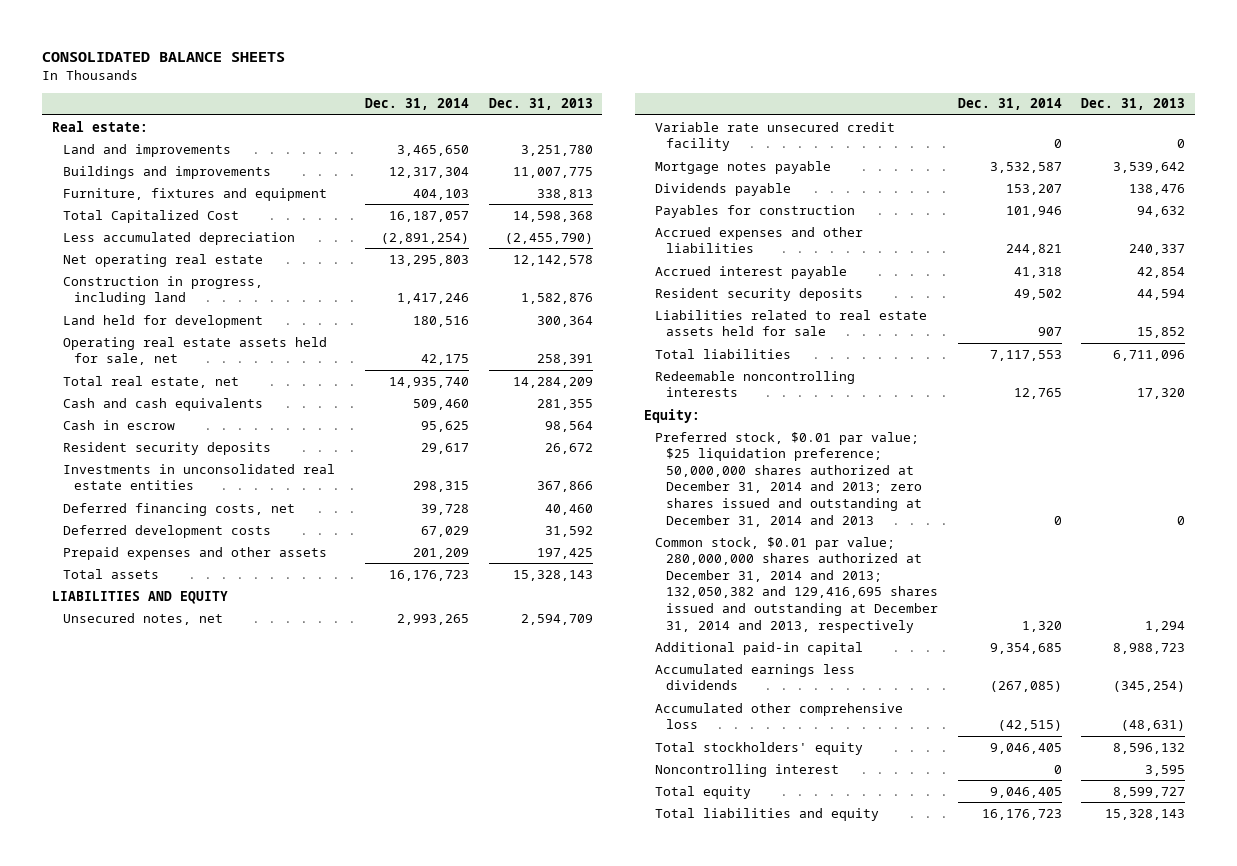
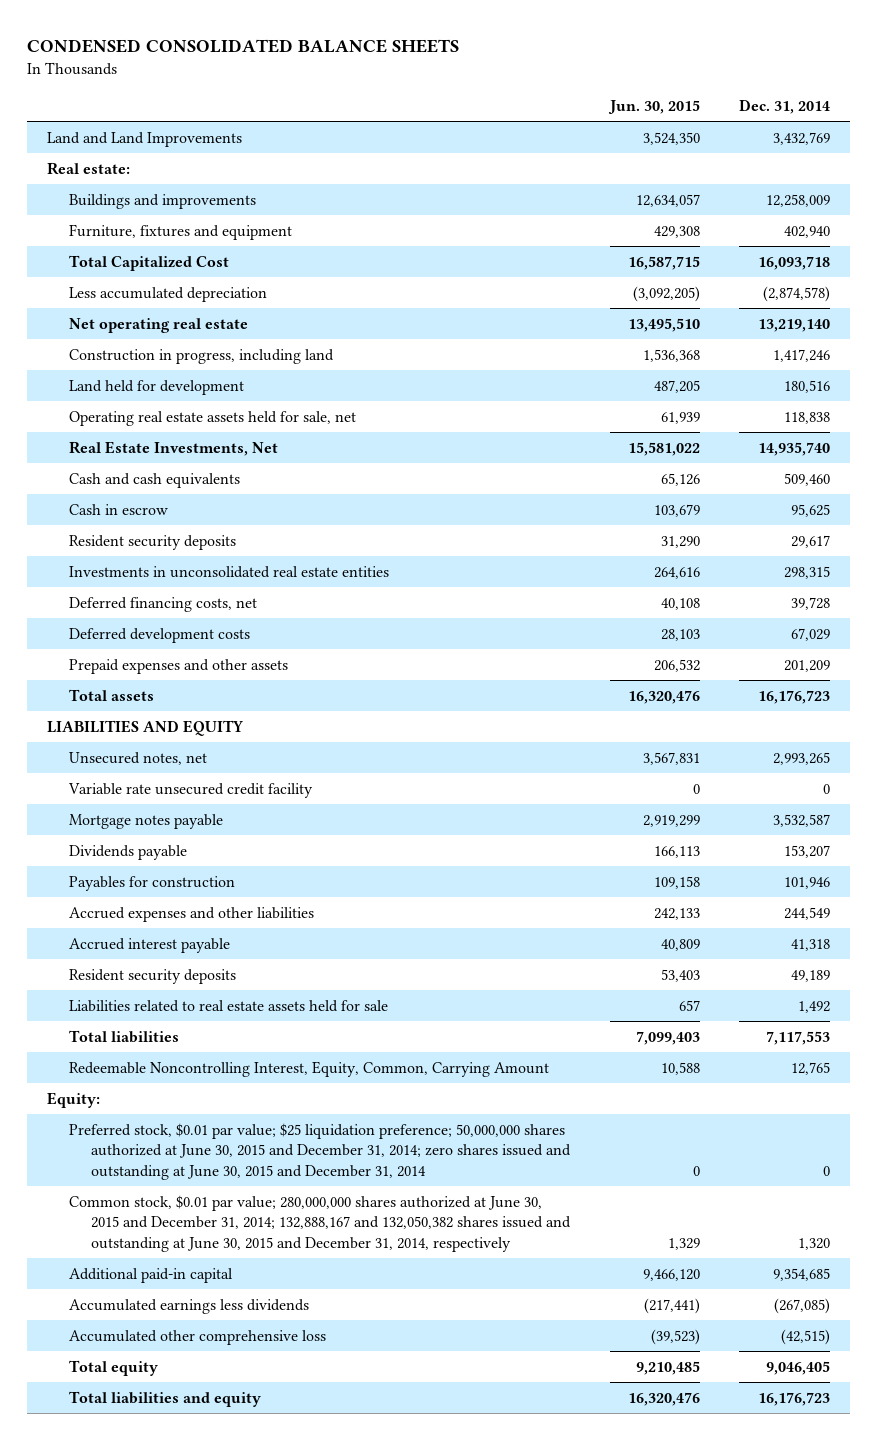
[42,52,286,63] CONSOLIDATED BALANCE SHEETS -> [26,39,459,54] CONDENSED CONSOLIDATED BALANCE SHEETS
[488,98,593,111] Dec. 31, 2013 -> none
none -> [607,100,700,115] Jun. 30, 2015
none -> [46,131,242,147] Land and Land Improvements
[63,143,232,157] Land and improvements -> none
[389,166,470,178] 12,317,304 -> [766,193,831,207] 12,258,009
[413,188,470,200] 404,103 -> [784,225,831,238] 402,940
[389,210,470,222] 16,187,057 -> [758,255,831,270] 16,093,718
[381,232,470,244] (2,891,254) -> [763,285,831,302] (2,874,578)
[389,254,470,266] 13,295,803 -> [758,318,831,332] 13,219,140
[421,354,470,366] 42,175 -> [784,411,831,424] 118,838
[63,375,240,388] Total real estate, net -> [68,440,278,456] Real Estate Investments, Net
[1005,244,1062,256] 244,821 -> [784,906,831,920] 244,549
[1013,288,1062,300] 49,502 -> [791,969,831,982] 49,189
[1037,327,1062,337] 907 -> [798,1000,831,1013] 1,492
[655,370,856,398] Redeemable noncontrolling interests -> [68,1060,549,1077] Redeemable Noncontrolling Interest, Equity, Common, Carrying Amount
[655,431,923,527] Preferred stock, $0.01 par value; $25 liquidation preference; 50,000,000 shares authorized at December 31, 2014 and 2013; zero shares issued and outstanding at December 31, 2014 and 2013 -> [68,1122,572,1180] Preferred stock, $0.01 par value; $25 liquidation preference; 50,000,000 shares authorized at June 30, 2015 and December 31, 2014; zero shares issued and outstanding at June 30, 2015 and December 31, 2014
[655,536,939,633] Common stock, $0.01 par value; 280,000,000 shares authorized at December 31, 2014 and 2013; 132,050,382 and 129,416,695 shares issued and outstanding at December 31, 2014 and 2013, respectively -> [68,1194,572,1252] Common stock, $0.01 par value; 280,000,000 shares authorized at June 30, 2015 and December 31, 2014; 132,888,167 and 132,050,382 shares issued and outstanding at June 30, 2015 and December 31, 2014, respectively
[655,741,864,755] Total stockholders' equity -> none
[655,763,840,777] Noncontrolling interest -> none

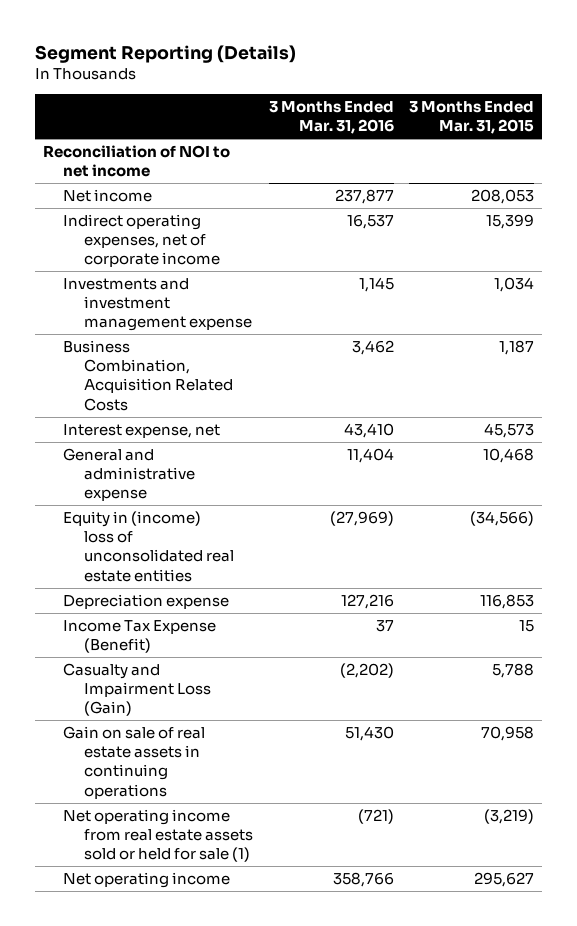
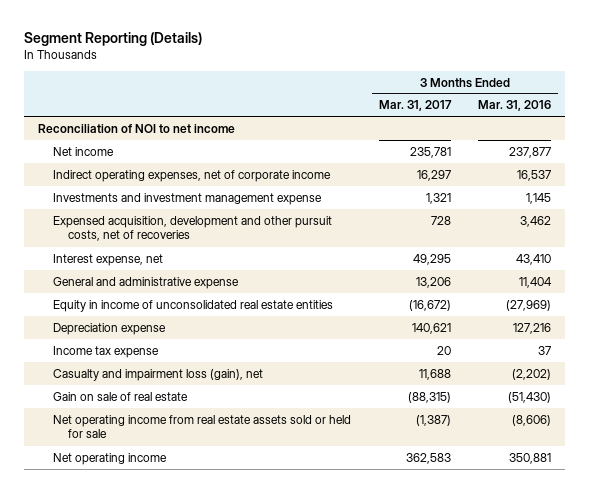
[409,101,535,135] 3 Months Ended Mar. 31, 2015 -> none
none -> [378,100,452,112] Mar. 31, 2017
[63,340,233,411] Business Combination, Acquisition Related Costs -> [53,215,333,242] Expensed acquisition, development and other pursuit costs, net of recoveries
[63,511,234,582] Equity in (income) loss of unconsolidated real estate entities -> [53,299,334,312] Equity in income of unconsolidated real estate entities
[63,620,217,654] Income Tax Expense (Benefit) -> [53,345,160,358] Income tax expense
[63,663,211,717] Casualty and Impairment Loss (Gain) -> [53,368,264,381] Casualty and impairment loss (gain), net
[63,726,206,799] Gain on sale of real estate assets in continuing operations -> [53,391,189,401] Gain on sale of real estate
[344,726,394,742] 51,430 -> [508,391,552,403] (51,430)
[63,809,253,863] Net operating income from real estate assets sold or held for sale (1) -> [53,414,352,439] Net operating income from real estate assets sold or held for sale
[357,809,394,825] (721) -> [512,414,552,426] (8,606)
[332,872,394,888] 358,766 -> [509,452,552,464] 350,881

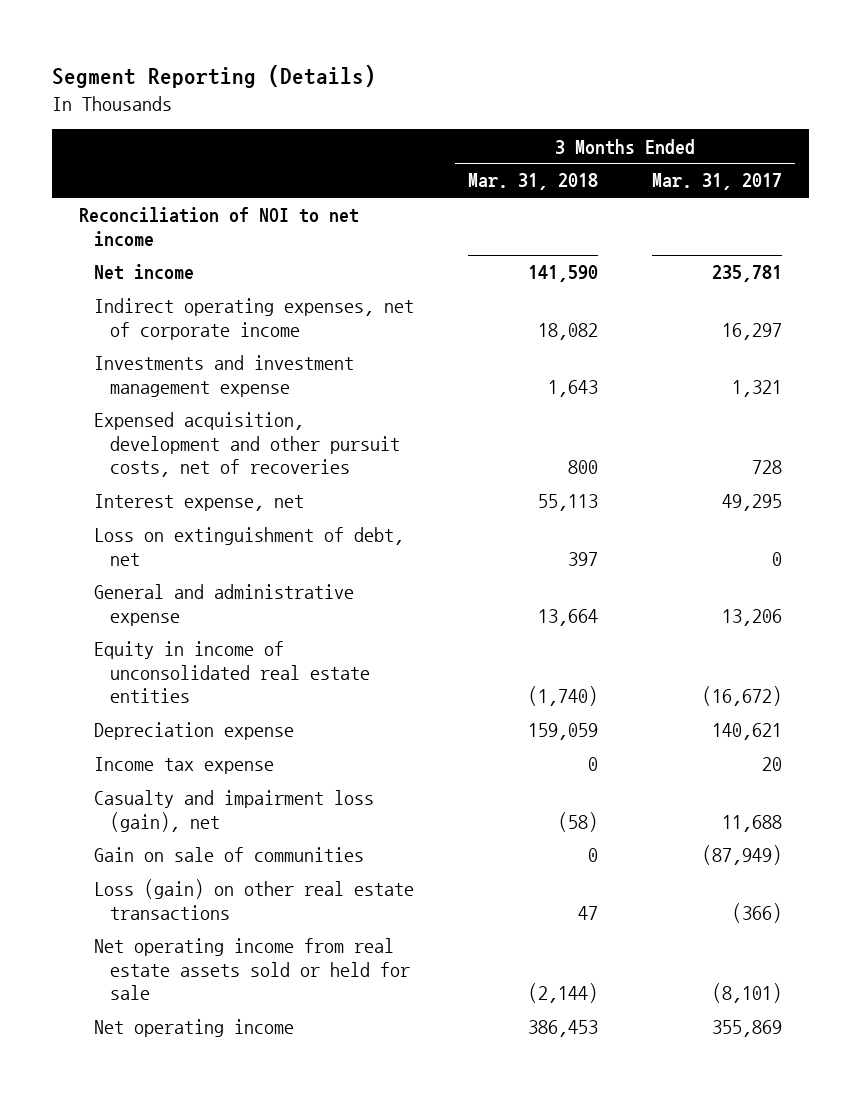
[478,100,552,112] Mar. 31, 2016 -> none
none -> [468,173,599,191] Mar. 31, 2018
none -> [94,527,405,566] Loss on extinguishment of debt, net
[53,391,189,401] Gain on sale of real estate -> [94,847,365,863] Gain on sale of communities
[407,391,451,403] (88,315) -> [701,845,782,866] (87,949)
none -> [94,879,415,920] Loss (gain) on other real estate transactions
[415,414,451,426] (1,387) -> [711,983,782,1004] (8,101)
[405,452,451,464] 362,583 -> [711,1020,782,1038] 355,869

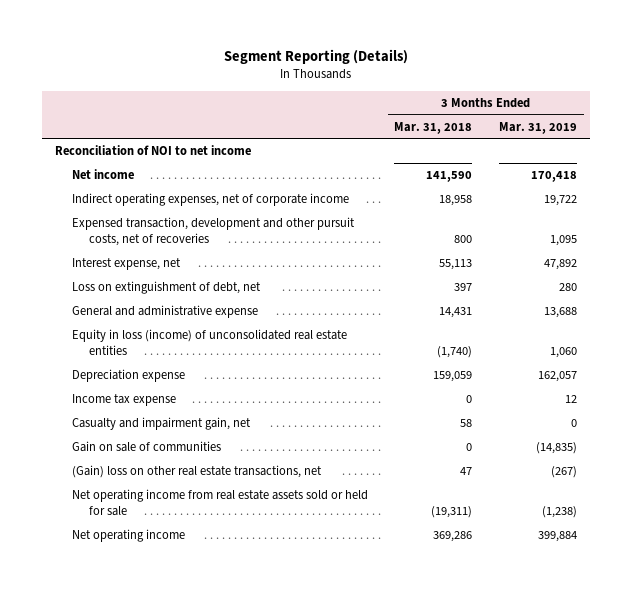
[651,173,782,191] Mar. 31, 2017 -> none
none -> [498,121,577,134] Mar. 31, 2019
[94,355,355,397] Investments and investment management expense -> none
[538,322,599,340] 18,082 -> [439,194,473,206] 18,958
[94,412,400,478] Expensed acquisition, development and other pursuit costs, net of recoveries -> [72,216,356,246] Expensed transaction, development and other pursuit costs, net of recoveries
[538,608,599,626] 13,664 -> [439,306,473,318] 14,431
[94,641,370,704] Equity in income of unconsolidated real estate entities -> [72,328,348,355] Equity in loss (income) of unconsolidated real estate entities
[94,790,375,832] Casualty and impairment loss (gain), net -> [72,416,252,430] Casualty and impairment gain, net
[558,811,599,832] (58) -> [460,418,473,427] 58
[94,879,415,920] Loss (gain) on other real estate transactions -> [72,464,323,478] (Gain) loss on other real estate transactions, net
[528,983,599,1004] (2,144) -> [431,505,473,518] (19,311)
[528,1020,599,1038] 386,453 -> [433,530,473,542] 369,286

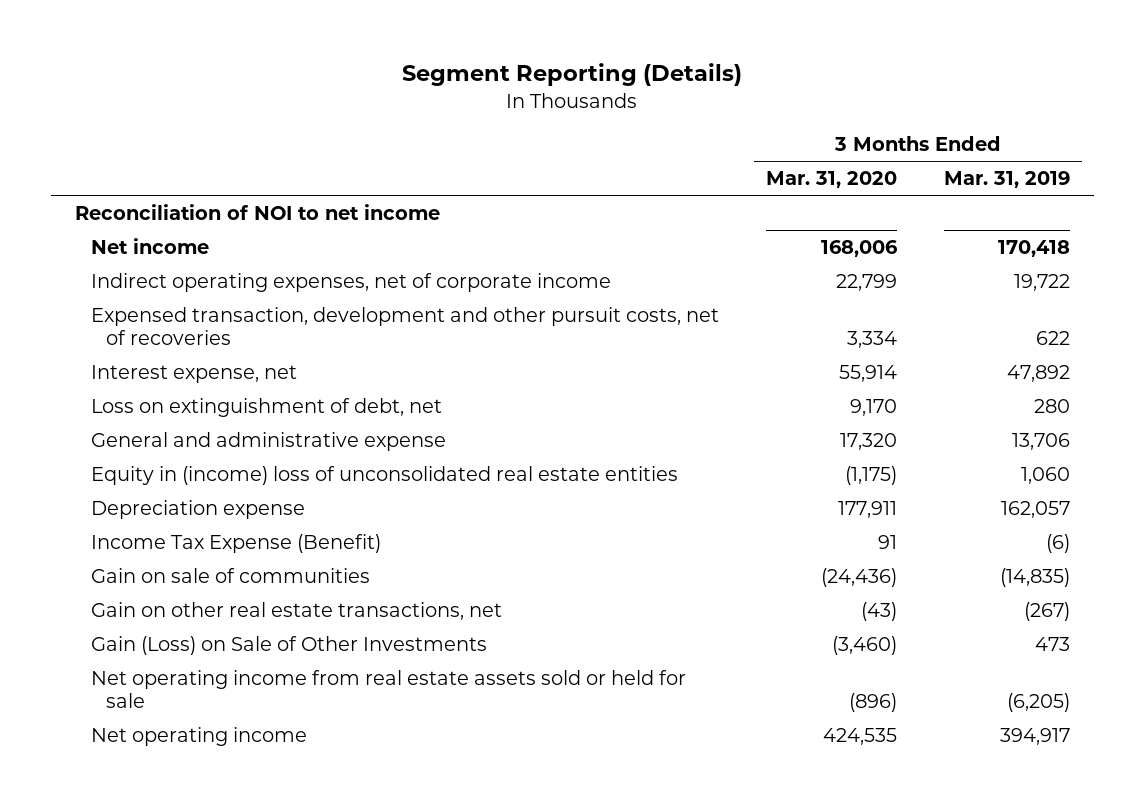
[394,121,473,134] Mar. 31, 2018 -> none
none -> [765,171,897,189] Mar. 31, 2020
[549,234,577,246] 1,095 -> [1035,330,1070,345] 622
[543,306,577,318] 13,688 -> [1011,432,1070,450] 13,706
[72,328,348,355] Equity in loss (income) of unconsolidated real estate entities -> [90,465,678,485] Equity in (income) loss of unconsolidated real estate entities
[72,416,252,430] Casualty and impairment gain, net -> none
[72,393,177,406] Income tax expense -> [90,533,381,553] Income Tax Expense (Benefit)
[564,394,577,403] 12 -> [1045,533,1070,553] (6)
[72,464,323,478] (Gain) loss on other real estate transactions, net -> [90,601,502,620] Gain on other real estate transactions, net
none -> [90,635,487,655] Gain (Loss) on Sale of Other Investments
[541,505,577,518] (1,238) -> [1006,692,1070,712] (6,205)
[537,530,577,542] 399,884 -> [999,727,1070,745] 394,917

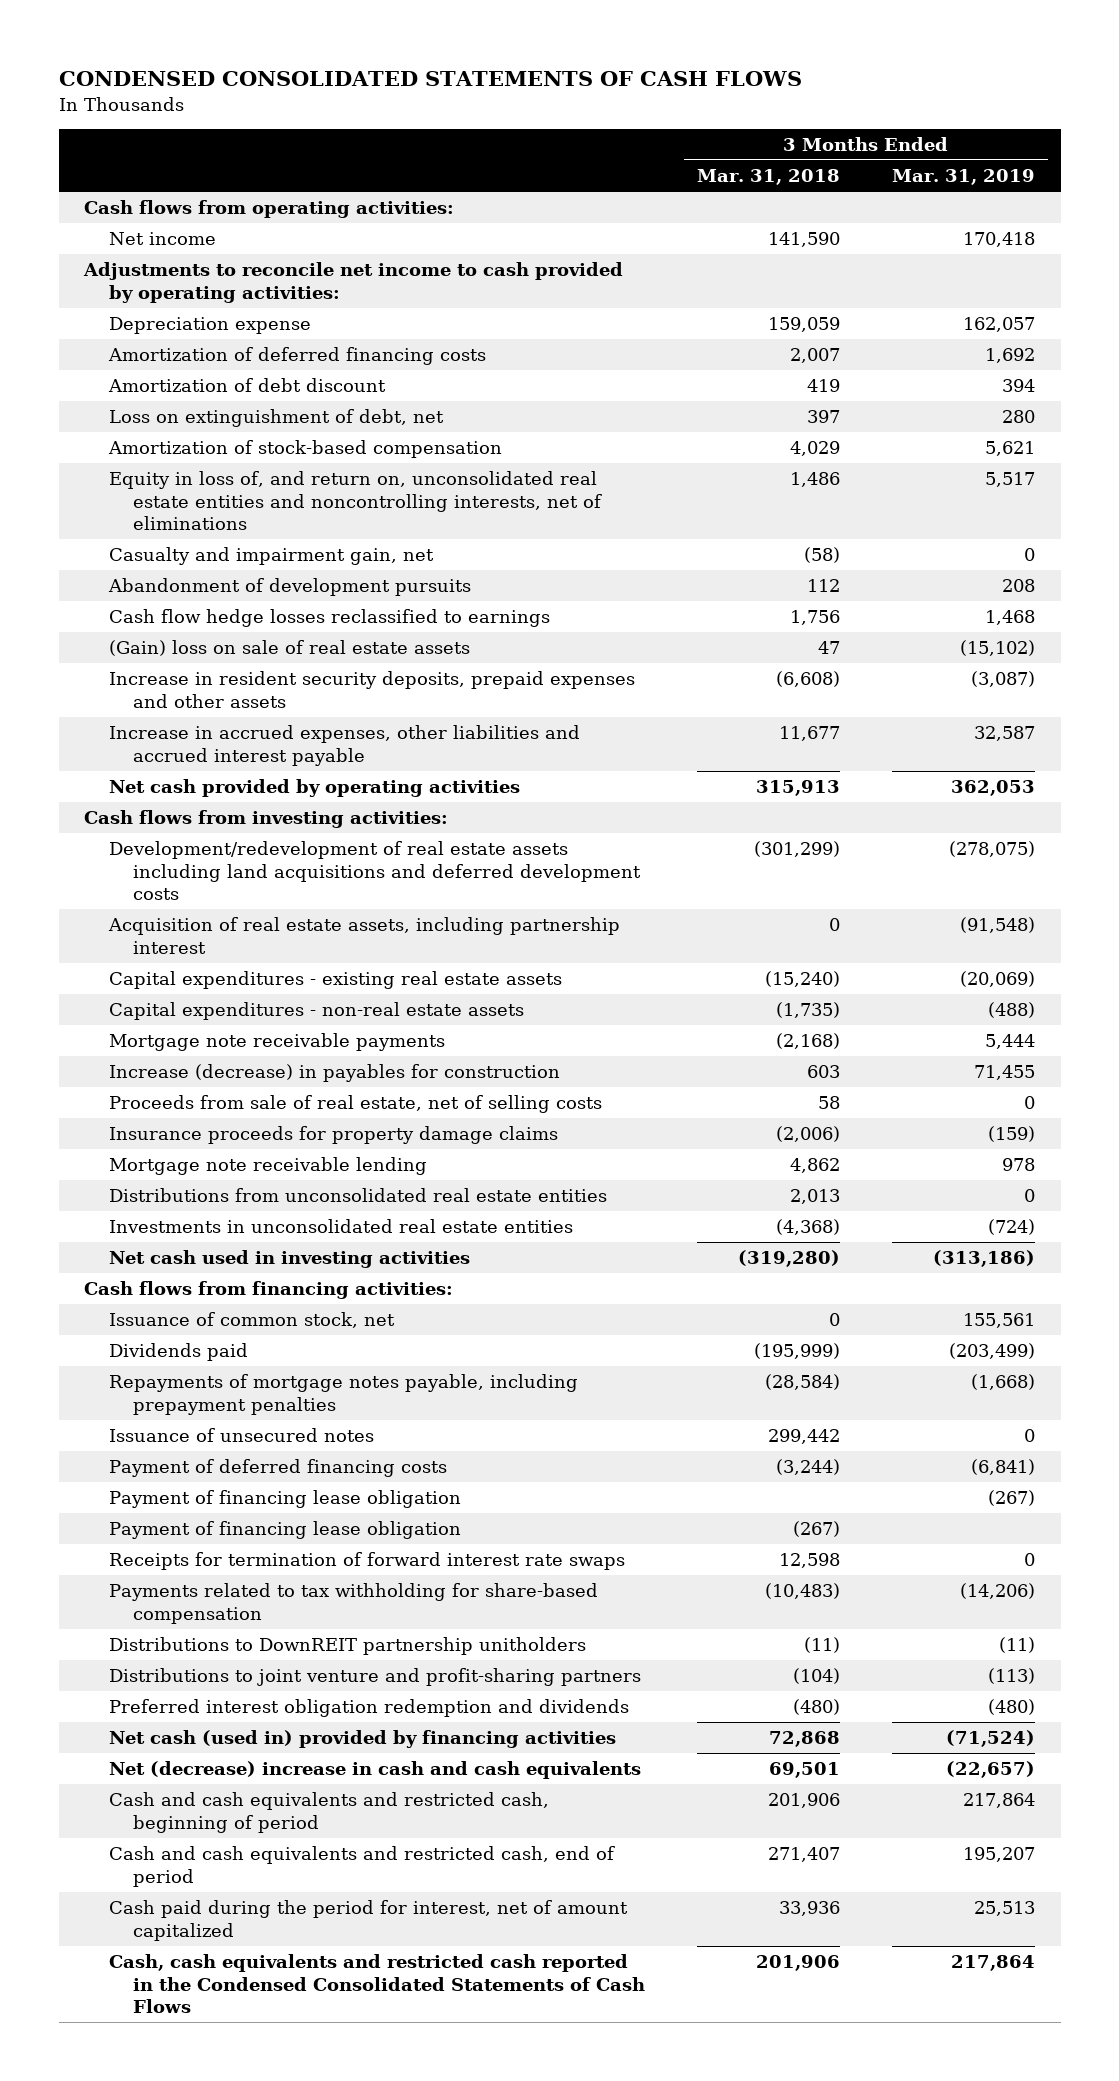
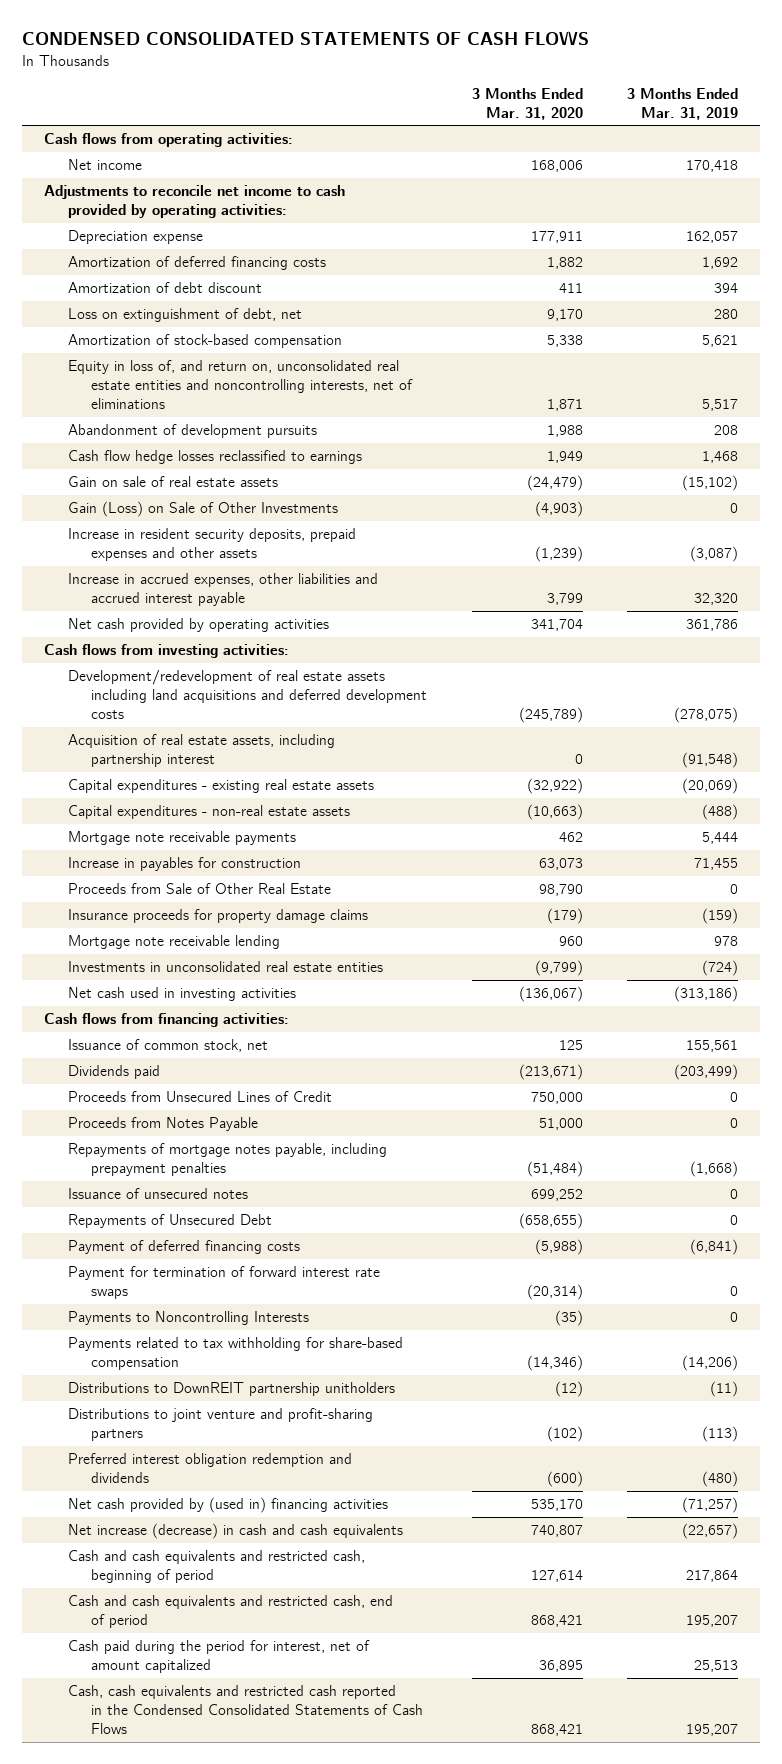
[697,168,841,185] Mar. 31, 2018 -> none
none -> [471,87,583,120] 3 Months Ended Mar. 31, 2020
[108,547,434,566] Casualty and impairment gain, net -> none
[108,640,470,657] (Gain) loss on sale of real estate assets -> [67,476,278,488] Gain on sale of real estate assets
none -> [67,501,338,518] Gain (Loss) on Sale of Other Investments
[973,726,1035,742] 32,587 -> [693,593,738,606] 32,320
[950,780,1035,797] 362,053 -> [685,619,738,632] 361,786
[108,1064,560,1083] Increase (decrease) in payables for construction -> [67,857,301,872] Increase in payables for construction
[108,1095,602,1114] Proceeds from sale of real estate, net of selling costs -> [67,883,331,895] Proceeds from Sale of Other Real Estate
[108,1188,607,1203] Distributions from unconsolidated real estate entities -> none
none -> [67,1091,332,1103] Proceeds from Unsecured Lines of Credit
none -> [67,1117,258,1132] Proceeds from Notes Payable
none -> [67,1214,272,1229] Repayments of Unsecured Debt
[108,1490,461,1509] Payment of financing lease obligation -> none
[108,1521,461,1540] Payment of financing lease obligation -> none
[108,1552,625,1571] Receipts for termination of forward interest rate swaps -> [67,1266,380,1300] Payment for termination of forward interest rate swaps
none -> [67,1311,309,1326] Payments to Noncontrolling Interests
[108,1730,616,1749] Net cash (used in) provided by financing activities -> [67,1497,388,1514] Net cash provided by (used in) financing activities
[945,1730,1035,1748] (71,524) -> [681,1497,738,1514] (71,257)
[108,1761,641,1780] Net (decrease) increase in cash and cash equivalents -> [67,1523,403,1540] Net increase (decrease) in cash and cash equivalents
[950,1955,1035,1972] 217,864 -> [685,1724,738,1737] 195,207

